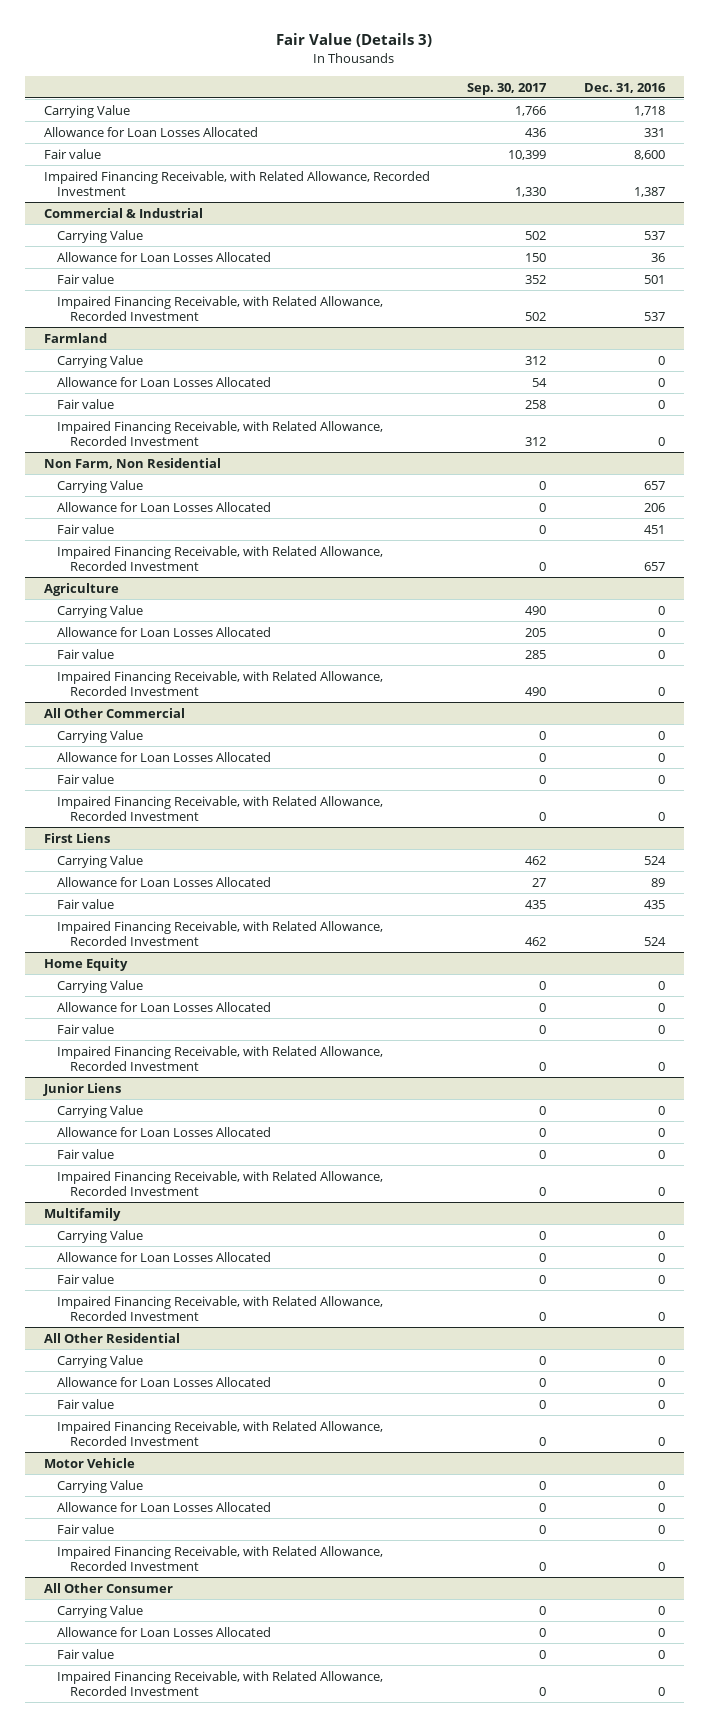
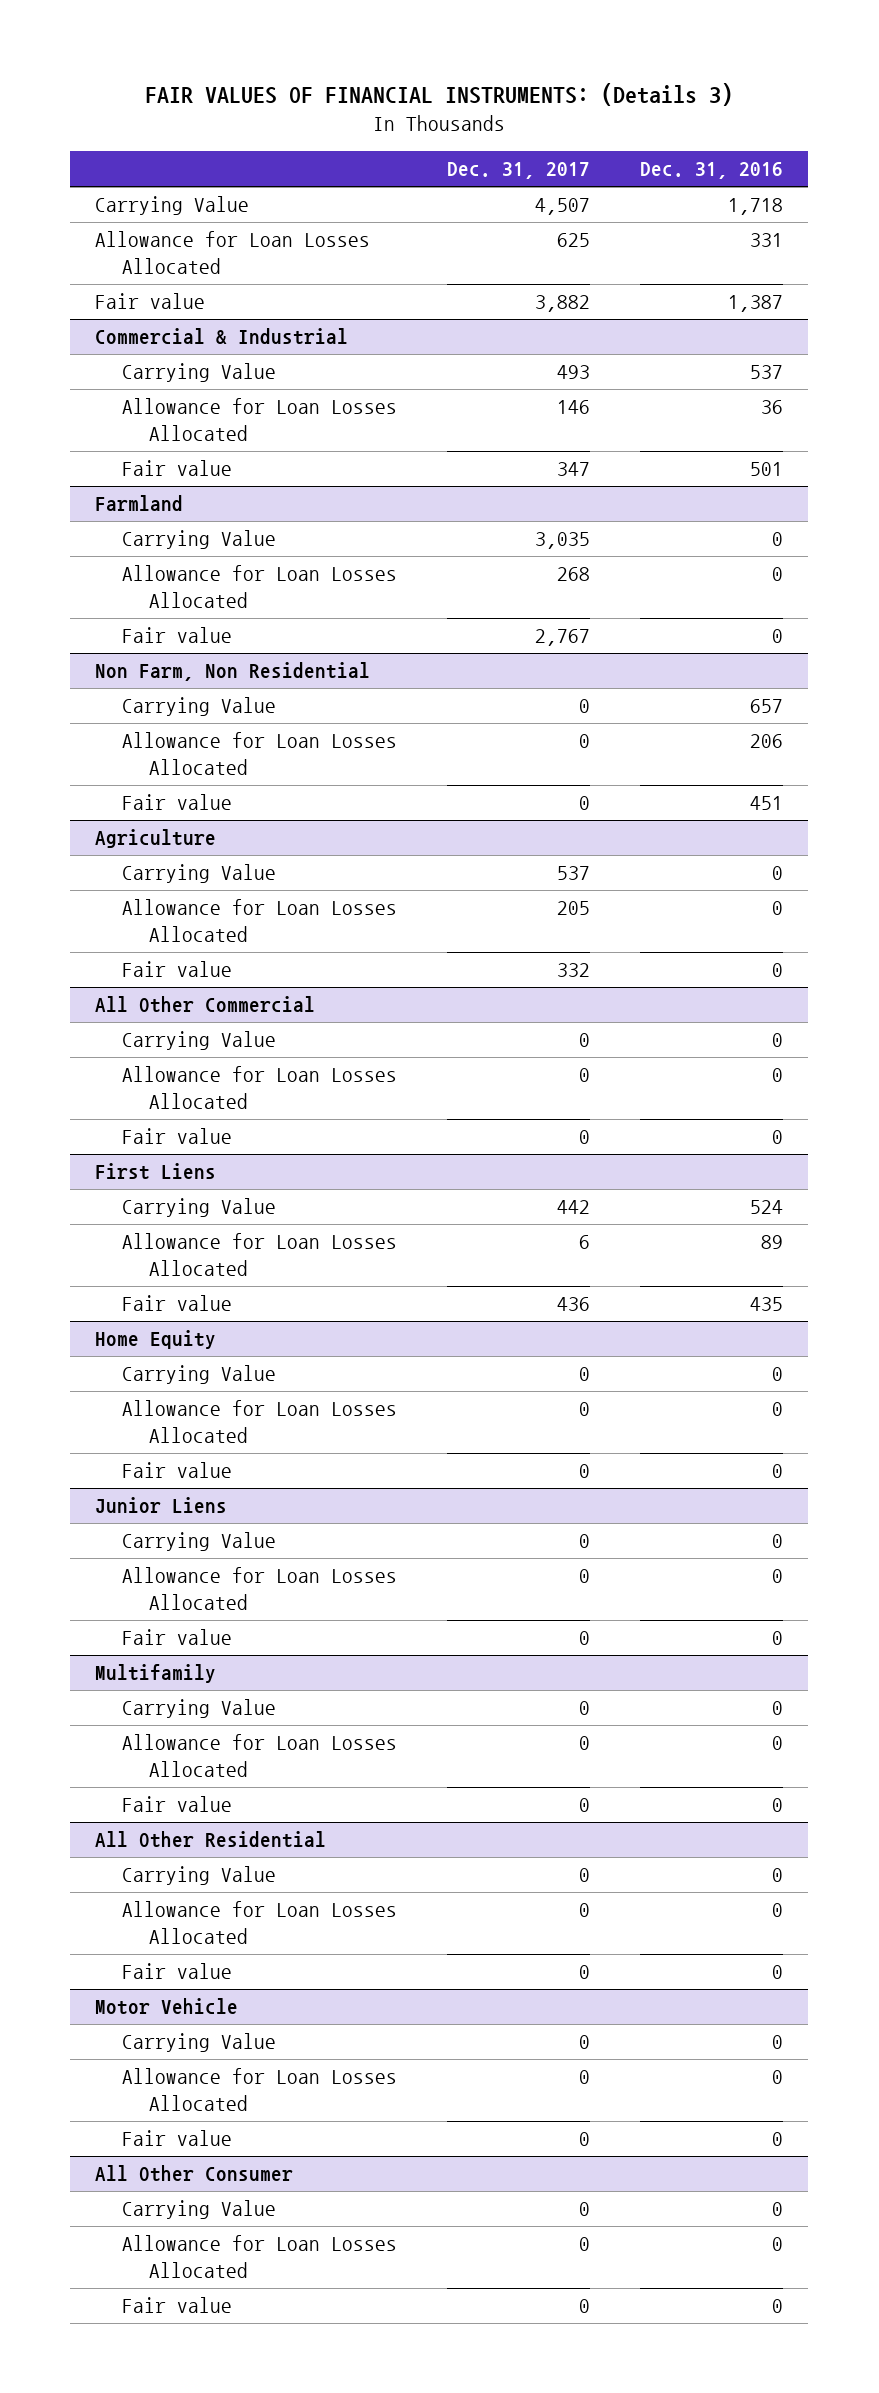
[276,33,433,48] Fair Value (Details 3) -> [145,83,734,107] FAIR VALUES OF FINANCIAL INSTRUMENTS: (Details 3)
[467,82,548,95] Sep. 30, 2017 -> none
none -> [447,161,591,179] Dec. 31, 2017
[43,170,430,197] Impaired Financing Receivable, with Related Allowance, Recorded Investment -> none
[633,149,665,160] 8,600 -> [728,295,784,313] 1,387
[56,295,383,322] Impaired Financing Receivable, with Related Allowance, Recorded Investment -> none
[56,420,383,447] Impaired Financing Receivable, with Related Allowance, Recorded Investment -> none
[56,545,383,572] Impaired Financing Receivable, with Related Allowance, Recorded Investment -> none
[56,670,383,697] Impaired Financing Receivable, with Related Allowance, Recorded Investment -> none
[56,795,383,822] Impaired Financing Receivable, with Related Allowance, Recorded Investment -> none
[56,920,383,947] Impaired Financing Receivable, with Related Allowance, Recorded Investment -> none
[56,1045,383,1072] Impaired Financing Receivable, with Related Allowance, Recorded Investment -> none
[56,1170,383,1197] Impaired Financing Receivable, with Related Allowance, Recorded Investment -> none
[56,1295,383,1322] Impaired Financing Receivable, with Related Allowance, Recorded Investment -> none
[56,1420,383,1447] Impaired Financing Receivable, with Related Allowance, Recorded Investment -> none
[56,1545,383,1572] Impaired Financing Receivable, with Related Allowance, Recorded Investment -> none
[56,1670,383,1697] Impaired Financing Receivable, with Related Allowance, Recorded Investment -> none

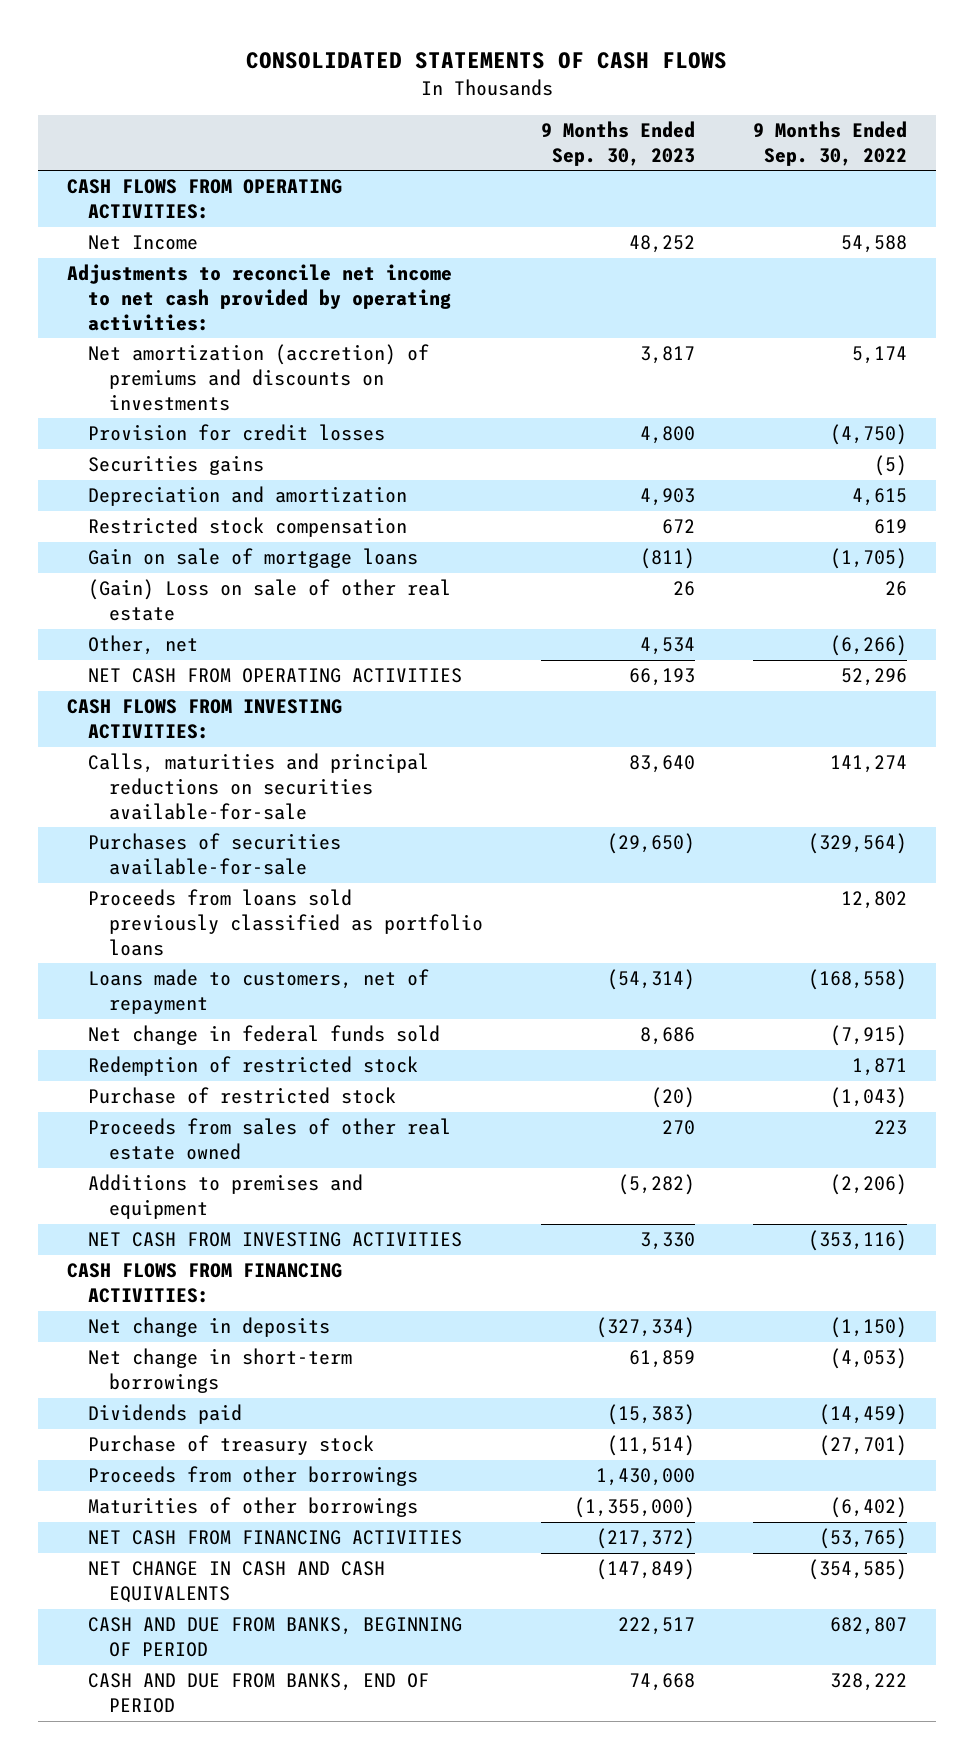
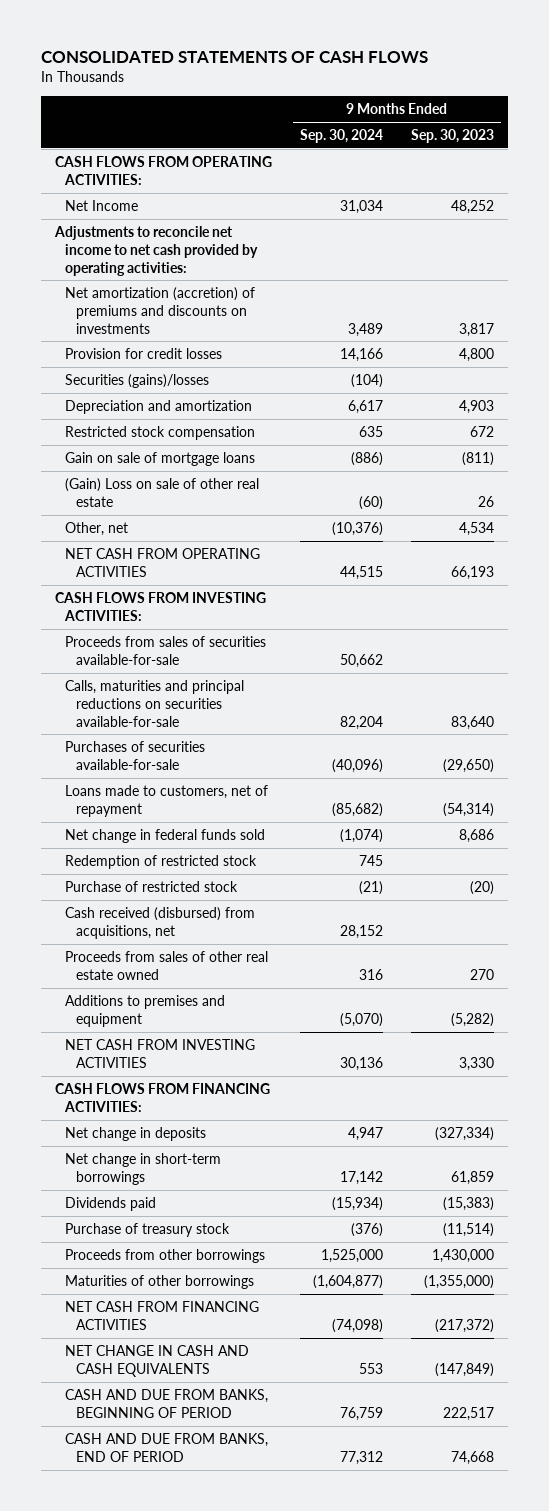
[752,120,907,166] 9 Months Ended Sep. 30, 2022 -> none
none -> [299,128,383,143] Sep. 30, 2024
[88,455,265,476] Securities gains -> [65,373,210,388] Securities (gains)/losses
none -> [65,635,267,665] Proceeds from sales of securities available-for-sale
[88,889,484,956] Proceeds from loans sold previously classified as portfolio loans -> none
none -> [65,906,256,939] Cash received (disbursed) from acquisitions, net

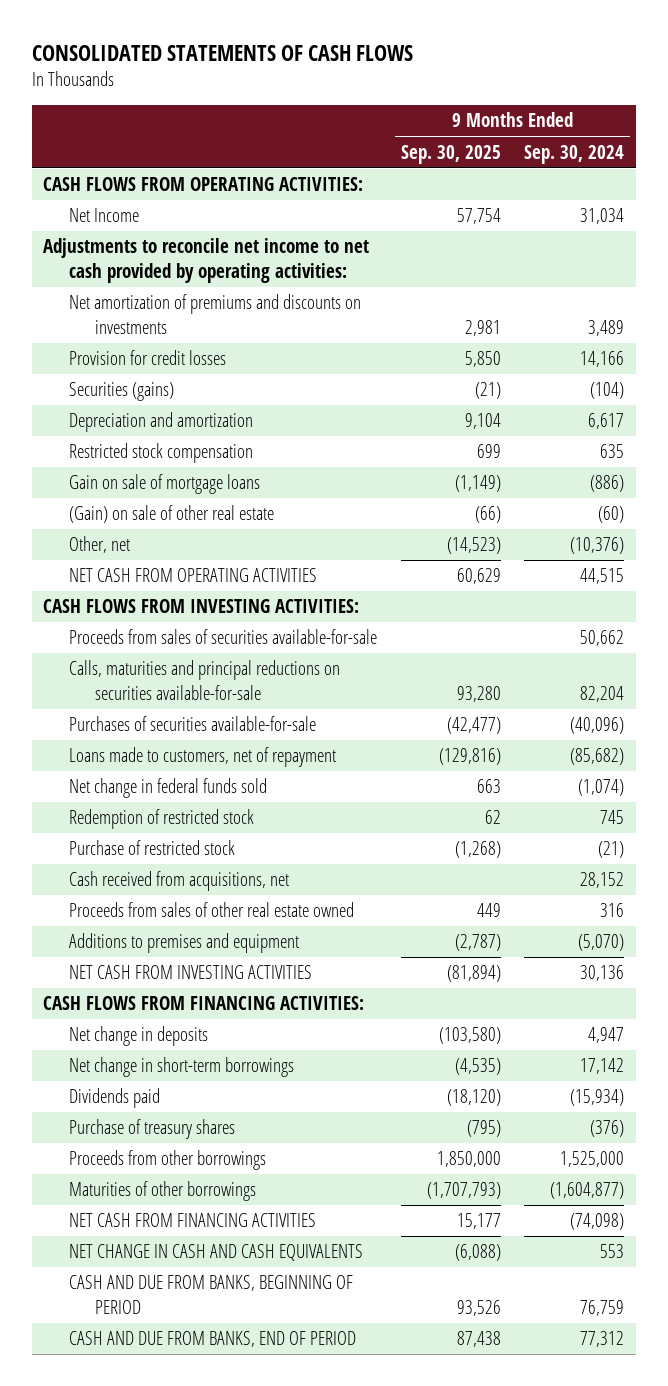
[410,128,494,143] Sep. 30, 2023 -> none
none -> [400,144,501,164] Sep. 30, 2025
[65,286,256,334] Net amortization (accretion) of premiums and discounts on investments -> [69,294,362,334] Net amortization of premiums and discounts on investments
[65,373,210,388] Securities (gains)/losses -> [69,382,175,402] Securities (gains)
[65,477,260,507] (Gain) Loss on sale of other real estate -> [69,505,275,524] (Gain) on sale of other real estate
[65,906,256,939] Cash received (disbursed) from acquisitions, net -> [69,871,290,892] Cash received from acquisitions, net
[65,1222,231,1237] Purchase of treasury stock -> [69,1119,236,1140] Purchase of treasury shares

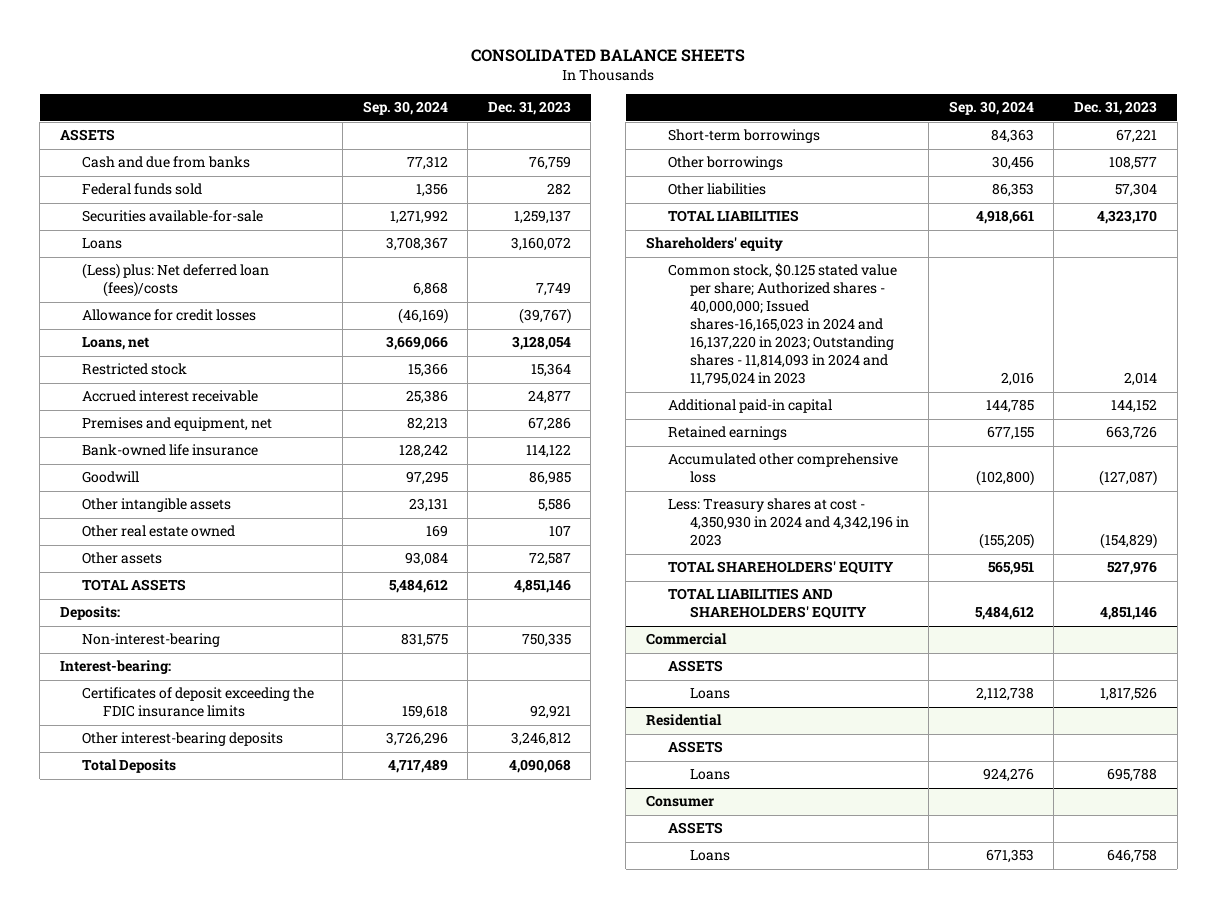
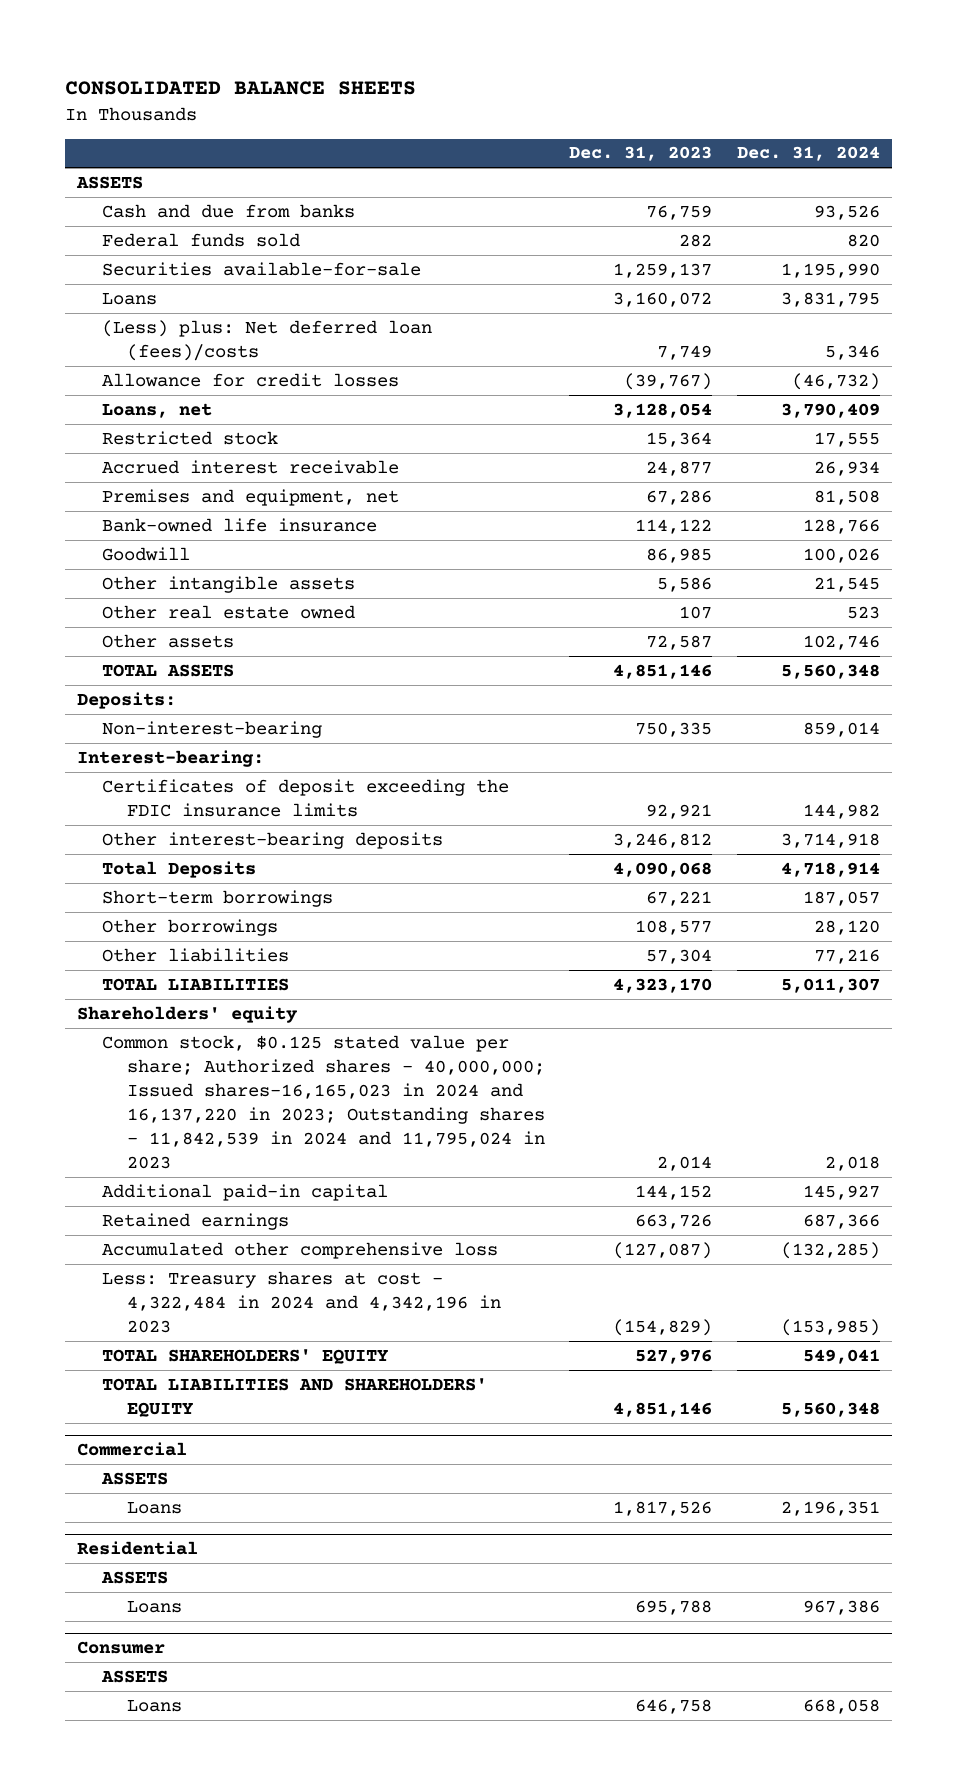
[362,101,448,116] Sep. 30, 2024 -> none
none -> [736,146,880,162] Dec. 31, 2024
[667,263,897,387] Common stock, $0.125 stated value per share; Authorized shares - 40,000,000; Issued shares-16,165,023 in 2024 and 16,137,220 in 2023; Outstanding shares - 11,814,093 in 2024 and 11,795,024 in 2023 -> [102,1034,545,1170] Common stock, $0.125 stated value per share; Authorized shares - 40,000,000; Issued shares-16,165,023 in 2024 and 16,137,220 in 2023; Outstanding shares - 11,842,539 in 2024 and 11,795,024 in 2023
[667,498,909,547] Less: Treasury shares at cost - 4,350,930 in 2024 and 4,342,196 in 2023 -> [102,1270,501,1333] Less: Treasury shares at cost - 4,322,484 in 2024 and 4,342,196 in 2023

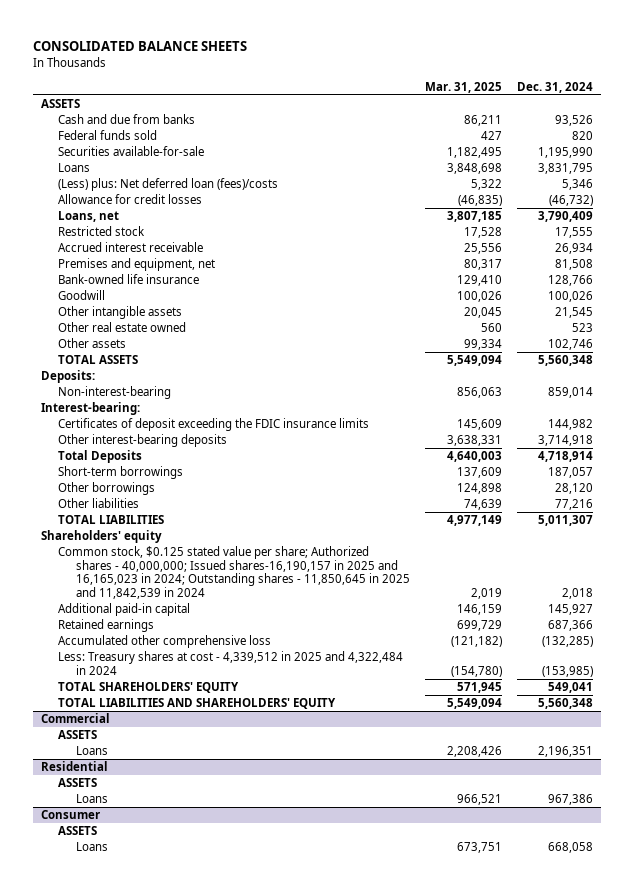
[569,146,713,162] Dec. 31, 2023 -> none
none -> [425,81,503,93] Mar. 31, 2025
[102,1034,545,1170] Common stock, $0.125 stated value per share; Authorized shares - 40,000,000; Issued shares-16,165,023 in 2024 and 16,137,220 in 2023; Outstanding shares - 11,842,539 in 2024 and 11,795,024 in 2023 -> [58,546,410,599] Common stock, $0.125 stated value per share; Authorized shares - 40,000,000; Issued shares-16,190,157 in 2025 and 16,165,023 in 2024; Outstanding shares - 11,850,645 in 2025 and 11,842,539 in 2024
[102,1270,501,1333] Less: Treasury shares at cost - 4,322,484 in 2024 and 4,342,196 in 2023 -> [58,651,404,675] Less: Treasury shares at cost - 4,339,512 in 2025 and 4,322,484 in 2024

